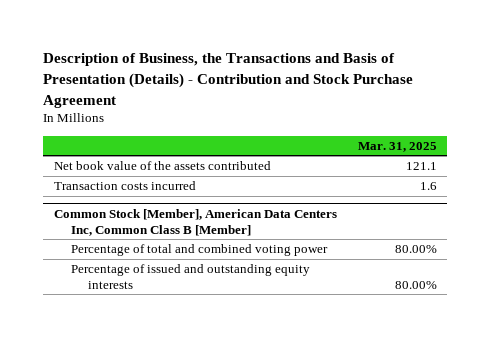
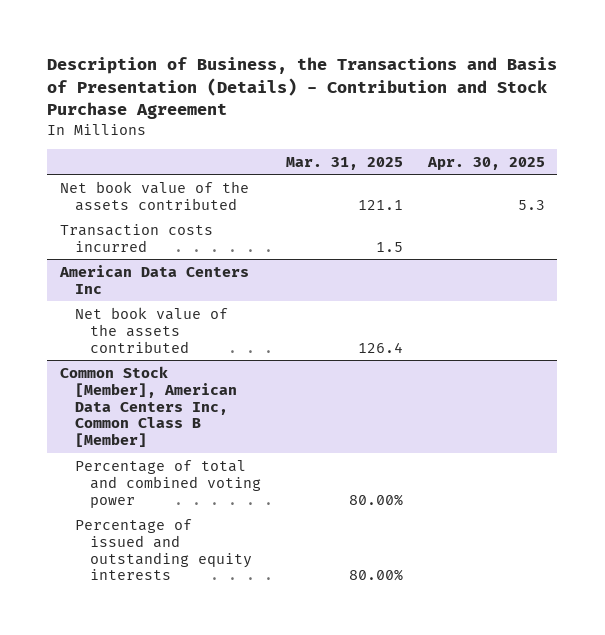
none -> [426,156,545,170] Apr. 30, 2025
[419,182,437,191] 1.6 -> [375,241,403,252] 1.5
none -> [58,264,249,294] American Data Centers Inc
none -> [74,306,228,353] Net book value of the assets contributed

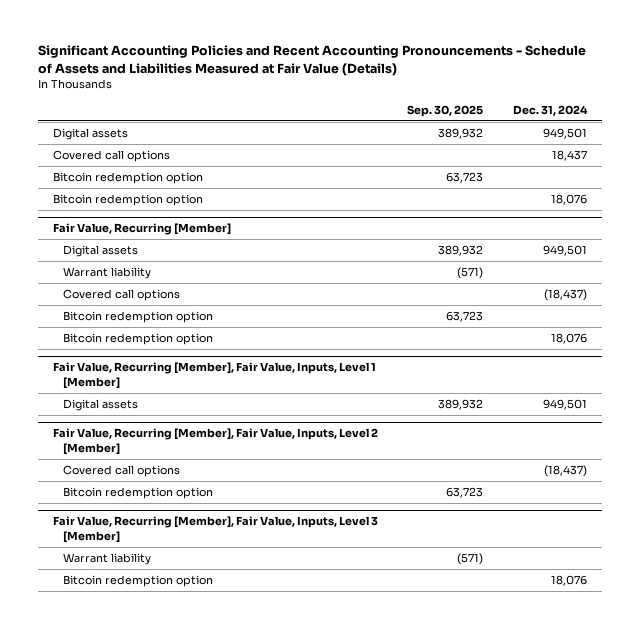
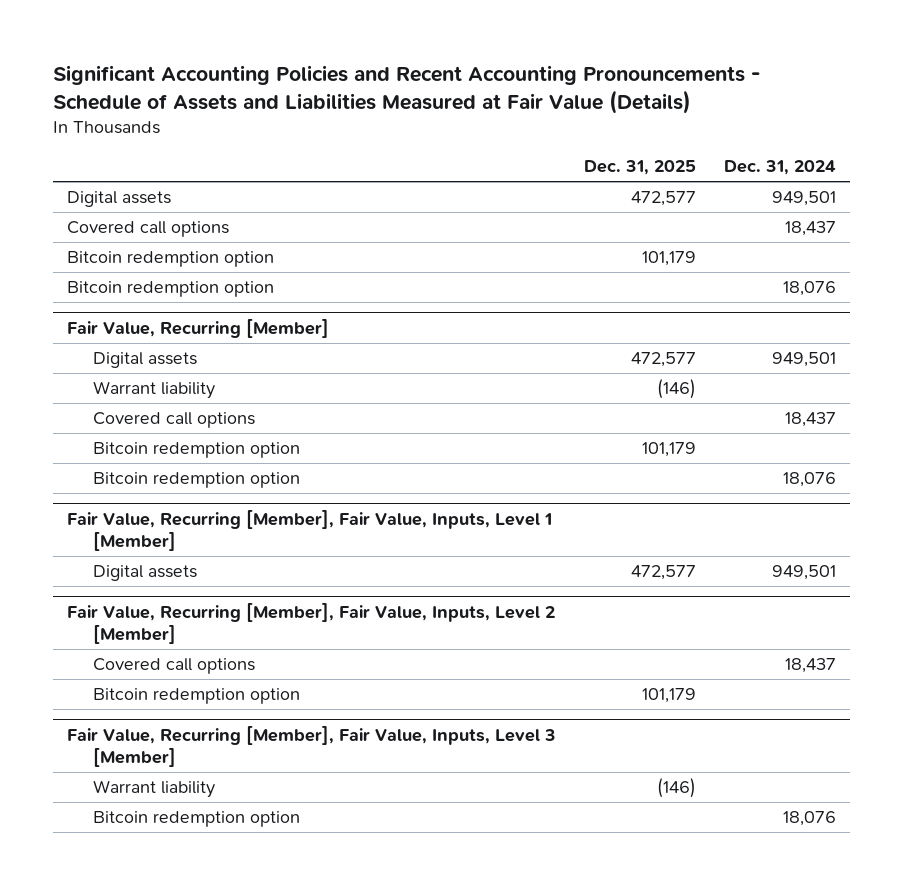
[407,104,484,117] Sep. 30, 2025 -> none
none -> [583,160,696,176] Dec. 31, 2025
[543,289,587,302] (18,437) -> [785,412,837,428] 18,437
[543,465,587,478] (18,437) -> [785,658,837,674] 18,437

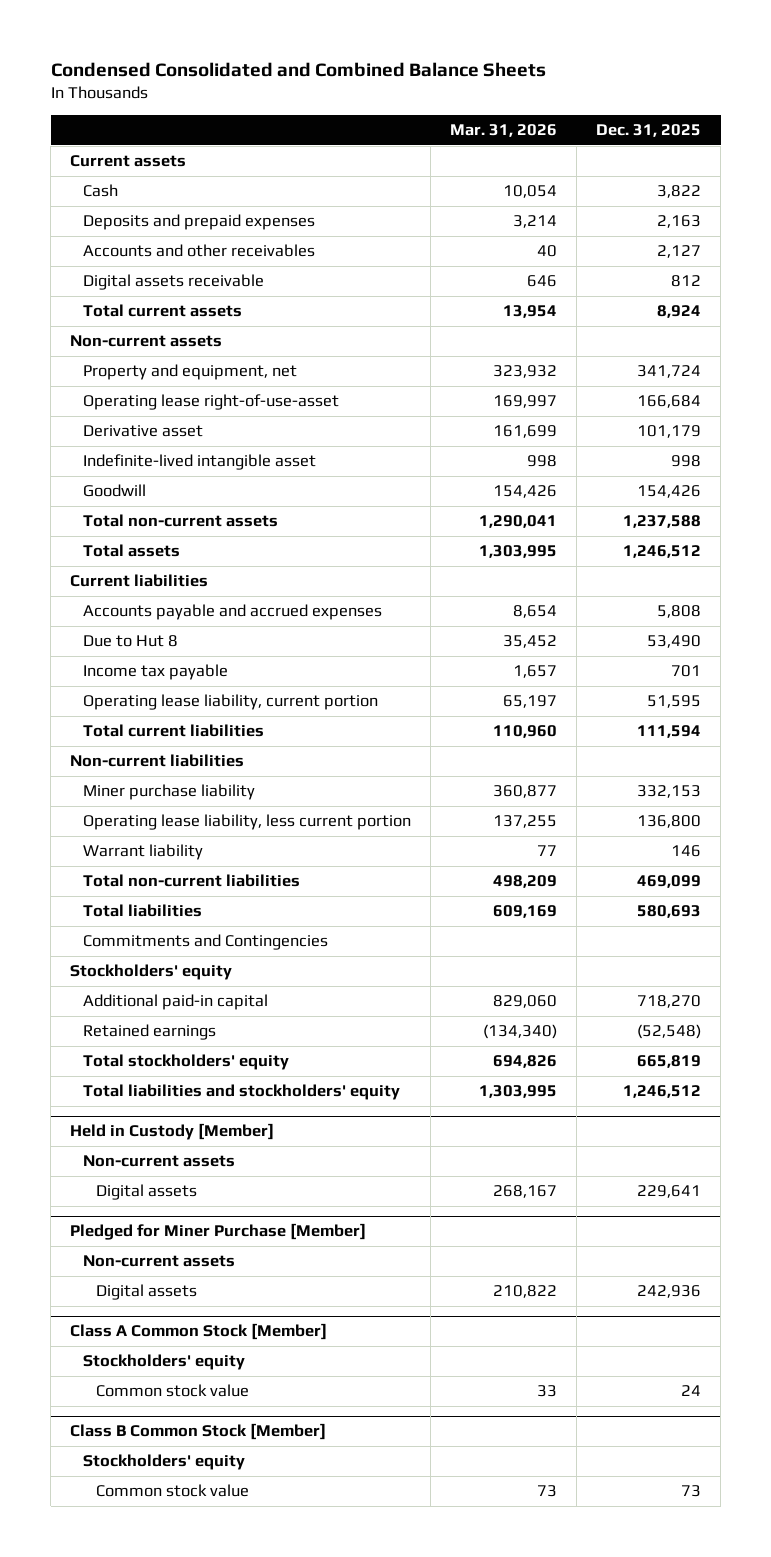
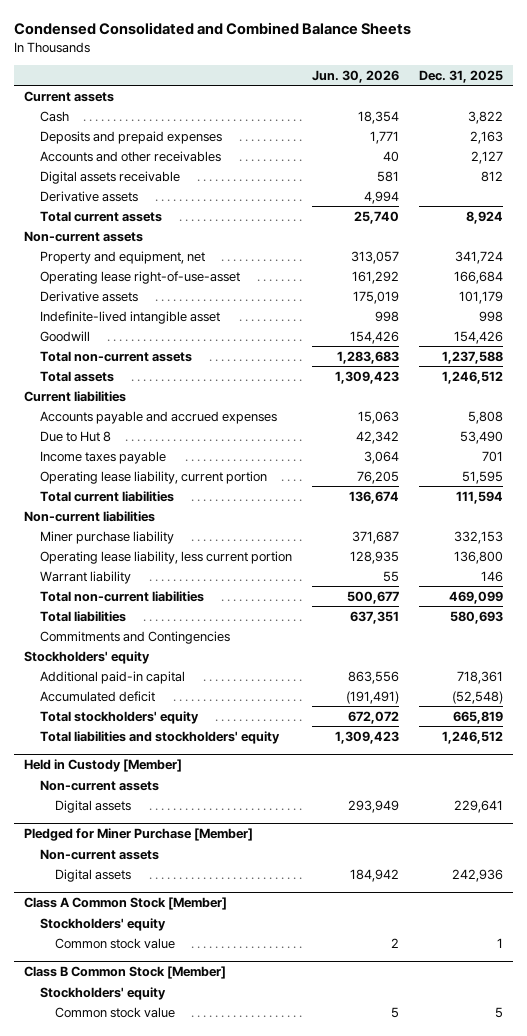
[450,123,558,137] Mar. 31, 2026 -> none
none -> [311,69,399,83] Jun. 30, 2026
none -> [39,190,138,202] Derivative assets
[83,425,204,438] Derivative asset -> [39,290,138,302] Derivative assets
[83,664,229,681] Income tax payable -> [39,450,166,464] Income taxes payable
[637,995,702,1009] 718,270 -> [457,670,504,684] 718,361
[83,1024,217,1041] Retained earnings -> [39,690,155,702] Accumulated deficit
[681,1385,702,1397] 24 -> [497,937,504,948] 1
[681,1485,702,1498] 73 -> [495,1006,504,1018] 5

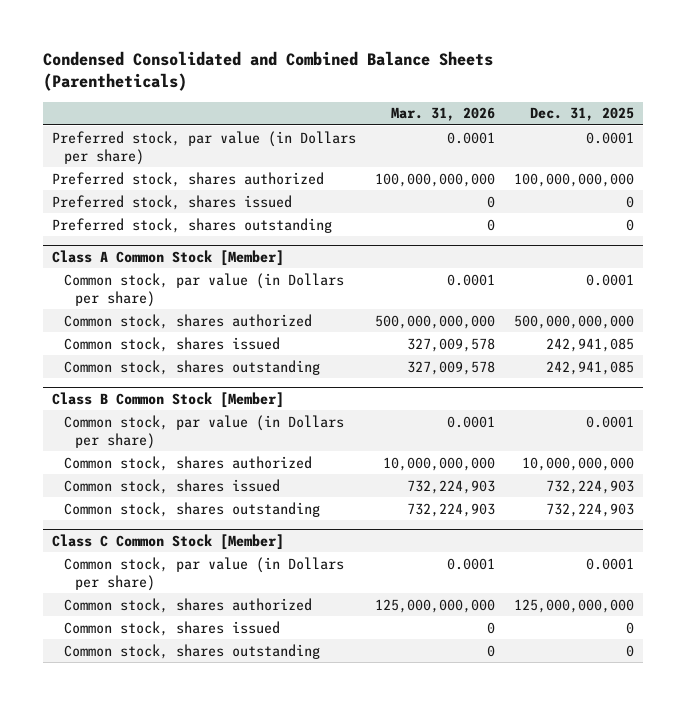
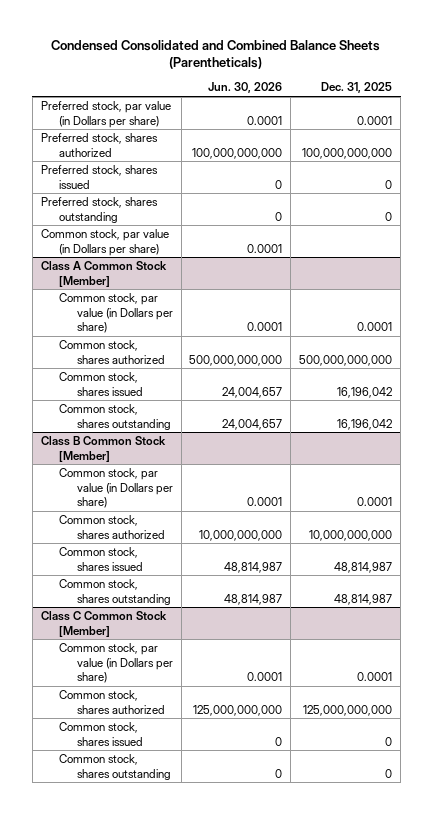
[390,107,495,122] Mar. 31, 2026 -> none
none -> [208,82,283,94] Jun. 30, 2026
none -> [40,228,169,256] Common stock, par value (in Dollars per share)
[545,337,634,352] 242,941,085 -> [337,386,393,398] 16,196,042
[545,360,634,375] 242,941,085 -> [337,418,393,430] 16,196,042
[545,479,634,494] 732,224,903 -> [334,561,393,573] 48,814,987
[545,502,634,517] 732,224,903 -> [334,593,393,605] 48,814,987

